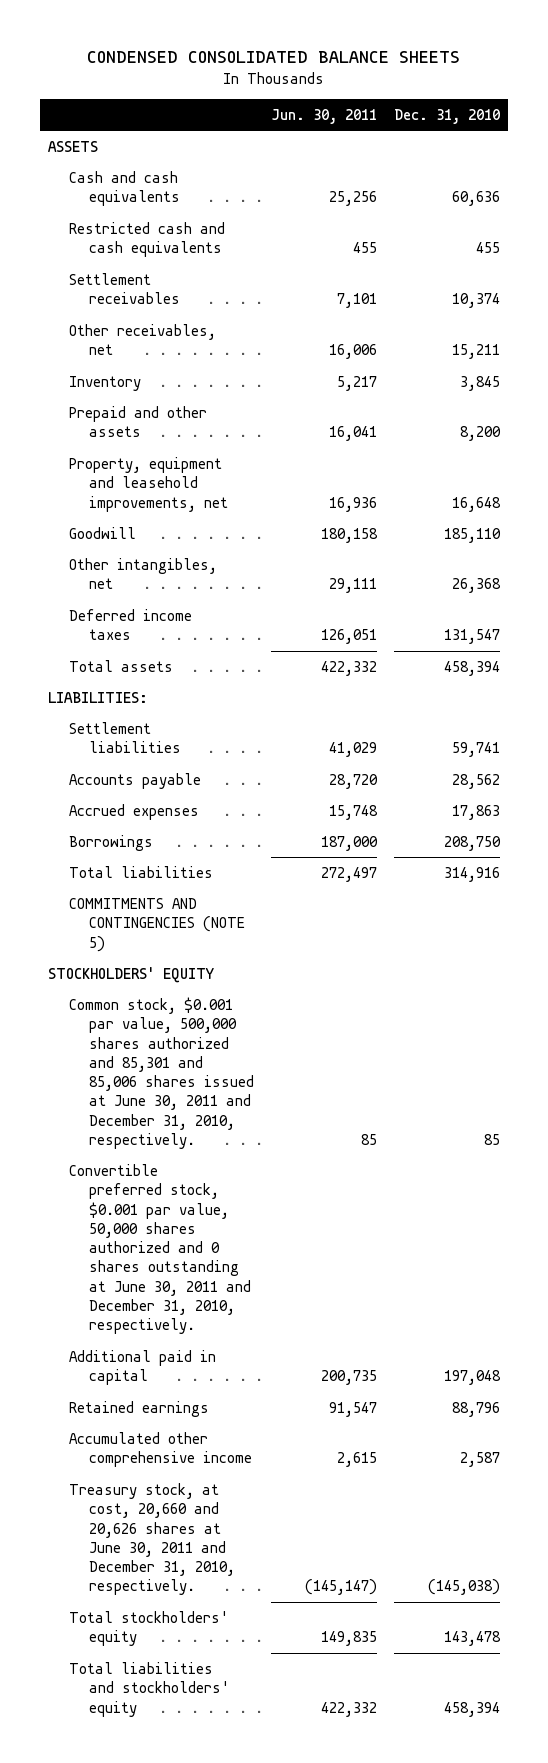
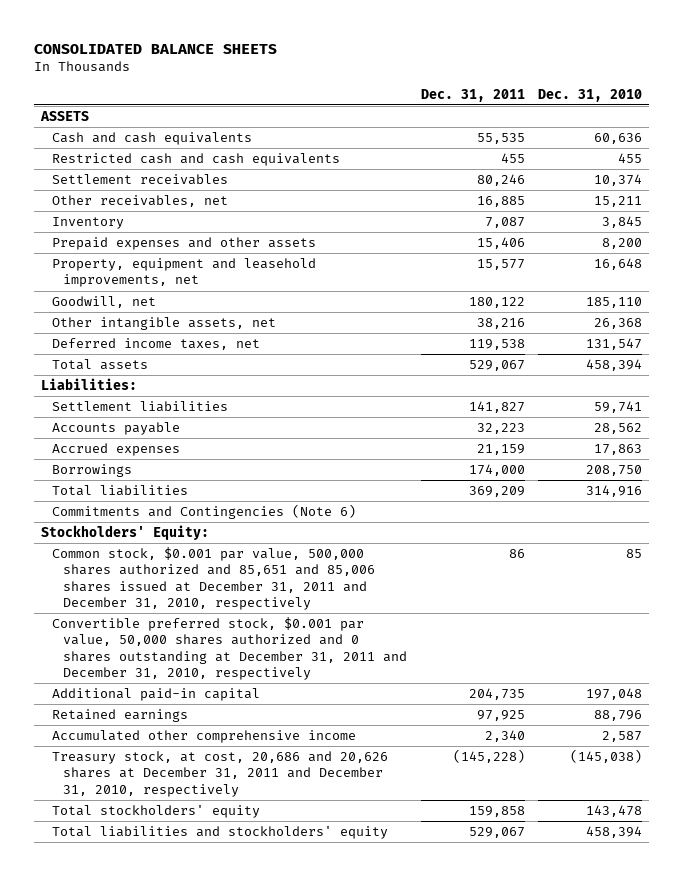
[86,51,460,64] CONDENSED CONSOLIDATED BALANCE SHEETS -> [33,43,277,54] CONSOLIDATED BALANCE SHEETS
[271,108,378,124] Jun. 30, 2011 -> none
none -> [420,88,525,102] Dec. 31, 2011
[68,405,207,438] Prepaid and other assets -> [51,237,316,251] Prepaid expenses and other assets
[68,526,136,539] Goodwill -> [51,296,156,309] Goodwill, net
[68,557,217,590] Other intangibles, net -> [51,317,276,331] Other intangible assets, net
[68,608,192,641] Deferred income taxes -> [51,338,260,351] Deferred income taxes, net
[48,691,149,703] LIABILITIES: -> [40,378,137,391] Liabilities:
[68,897,246,952] COMMITMENTS AND CONTINGENCIES (NOTE 5) -> [51,504,356,520] Commitments and Contingencies (Note 6)
[48,966,215,983] STOCKHOLDERS' EQUITY -> [40,525,209,541] Stockholders' Equity:
[68,996,255,1150] Common stock, $0.001 par value, 500,000 shares authorized and 85,301 and 85,006 shares issued at June 30, 2011 and December 31, 2010, respectively. -> [51,547,375,611] Common stock, $0.001 par value, 500,000 shares authorized and 85,651 and 85,006 shares issued at December 31, 2011 and December 31, 2010, respectively
[68,1163,252,1335] Convertible preferred stock, $0.001 par value, 50,000 shares authorized and 0 shares outstanding at June 30, 2011 and December 31, 2010, respectively. -> [51,617,407,681] Convertible preferred stock, $0.001 par value, 50,000 shares authorized and 0 shares outstanding at December 31, 2011 and December 31, 2010, respectively
[68,1349,216,1386] Additional paid in capital -> [51,688,260,702] Additional paid-in capital
[68,1482,236,1596] Treasury stock, at cost, 20,660 and 20,626 shares at June 30, 2011 and December 31, 2010, respectively. -> [51,751,388,797] Treasury stock, at cost, 20,686 and 20,626 shares at December 31, 2011 and December 31, 2010, respectively

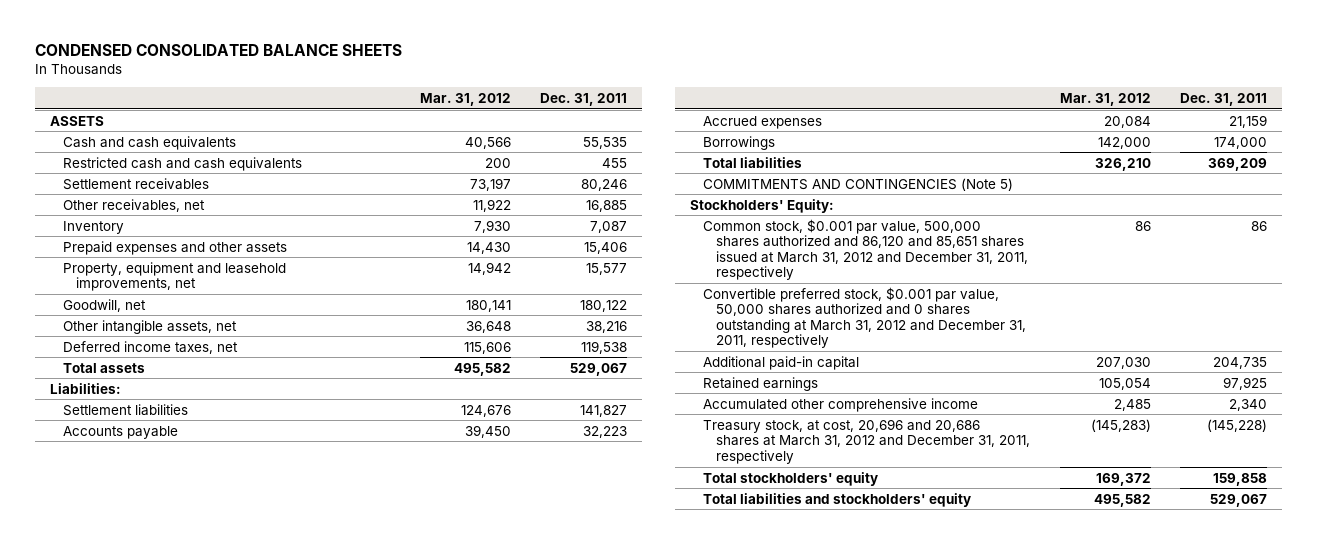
[33,43,277,54] CONSOLIDATED BALANCE SHEETS -> [35,43,403,56] CONDENSED CONSOLIDATED BALANCE SHEETS
[538,88,643,102] Dec. 31, 2010 -> none
none -> [419,92,511,106] Mar. 31, 2012
[51,504,356,520] Commitments and Contingencies (Note 6) -> [703,177,1014,191] COMMITMENTS AND CONTINGENCIES (Note 5)
[51,547,375,611] Common stock, $0.001 par value, 500,000 shares authorized and 85,651 and 85,006 shares issued at December 31, 2011 and December 31, 2010, respectively -> [703,218,1029,281] Common stock, $0.001 par value, 500,000 shares authorized and 86,120 and 85,651 shares issued at March 31, 2012 and December 31, 2011, respectively
[51,617,407,681] Convertible preferred stock, $0.001 par value, 50,000 shares authorized and 0 shares outstanding at December 31, 2011 and December 31, 2010, respectively -> [703,286,1027,349] Convertible preferred stock, $0.001 par value, 50,000 shares authorized and 0 shares outstanding at March 31, 2012 and December 31, 2011, respectively
[51,751,388,797] Treasury stock, at cost, 20,686 and 20,626 shares at December 31, 2011 and December 31, 2010, respectively -> [703,418,1031,464] Treasury stock, at cost, 20,696 and 20,686 shares at March 31, 2012 and December 31, 2011, respectively

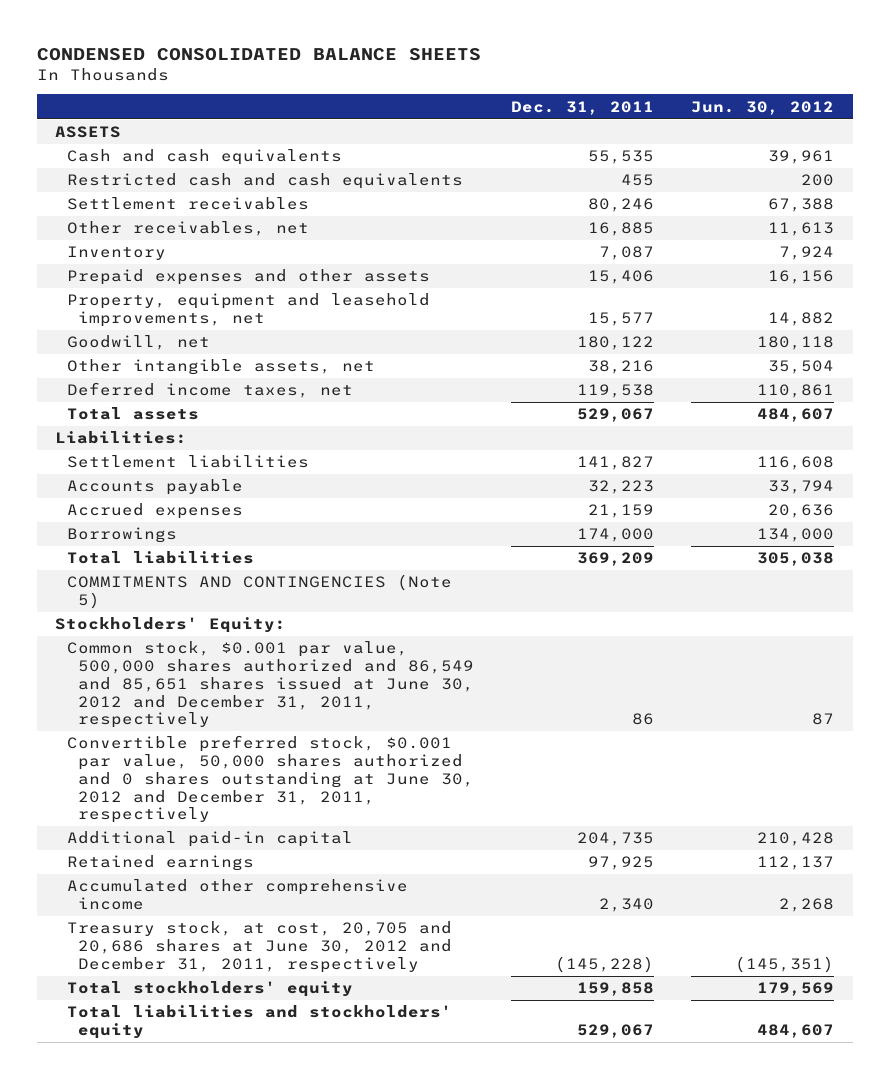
[419,92,511,106] Mar. 31, 2012 -> none
none -> [691,100,835,115] Jun. 30, 2012
[703,218,1029,281] Common stock, $0.001 par value, 500,000 shares authorized and 86,120 and 85,651 shares issued at March 31, 2012 and December 31, 2011, respectively -> [66,641,474,729] Common stock, $0.001 par value, 500,000 shares authorized and 86,549 and 85,651 shares issued at June 30, 2012 and December 31, 2011, respectively
[703,286,1027,349] Convertible preferred stock, $0.001 par value, 50,000 shares authorized and 0 shares outstanding at March 31, 2012 and December 31, 2011, respectively -> [66,735,474,824] Convertible preferred stock, $0.001 par value, 50,000 shares authorized and 0 shares outstanding at June 30, 2012 and December 31, 2011, respectively
[703,418,1031,464] Treasury stock, at cost, 20,696 and 20,686 shares at March 31, 2012 and December 31, 2011, respectively -> [66,921,452,973] Treasury stock, at cost, 20,705 and 20,686 shares at June 30, 2012 and December 31, 2011, respectively

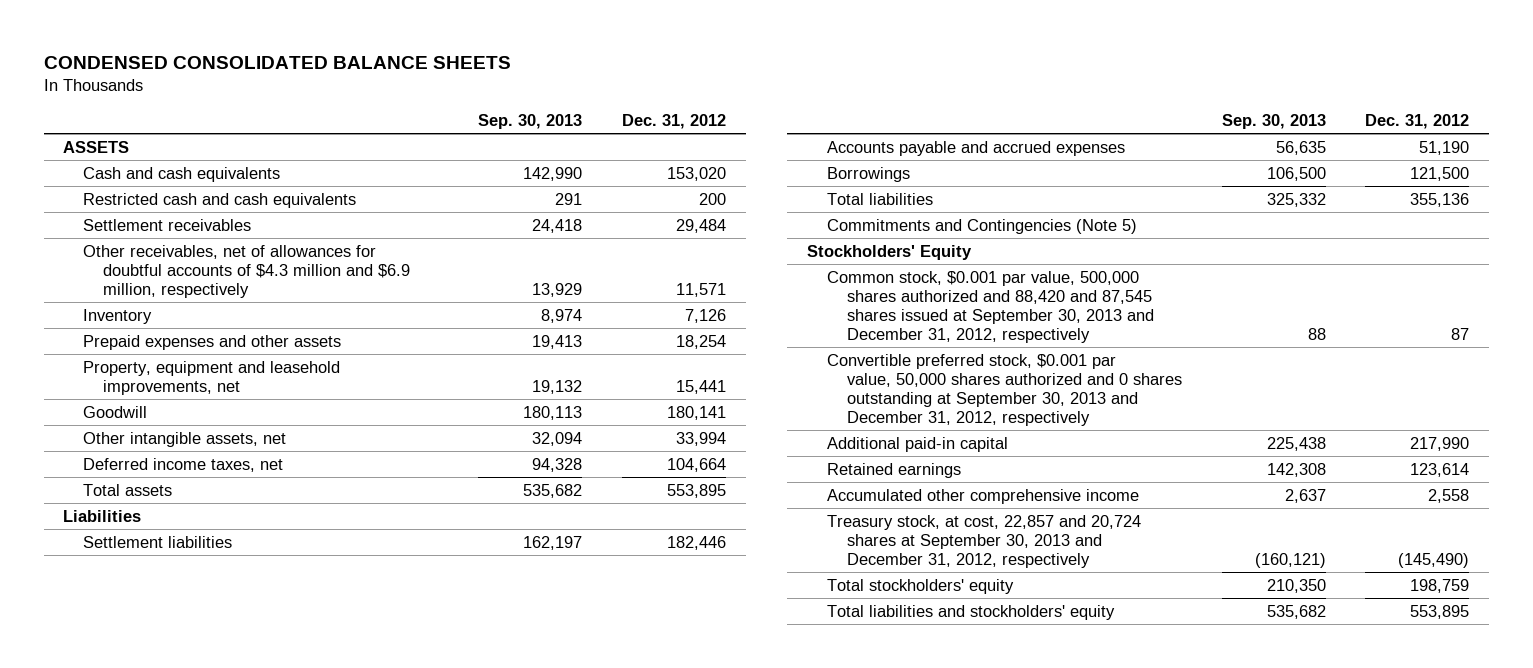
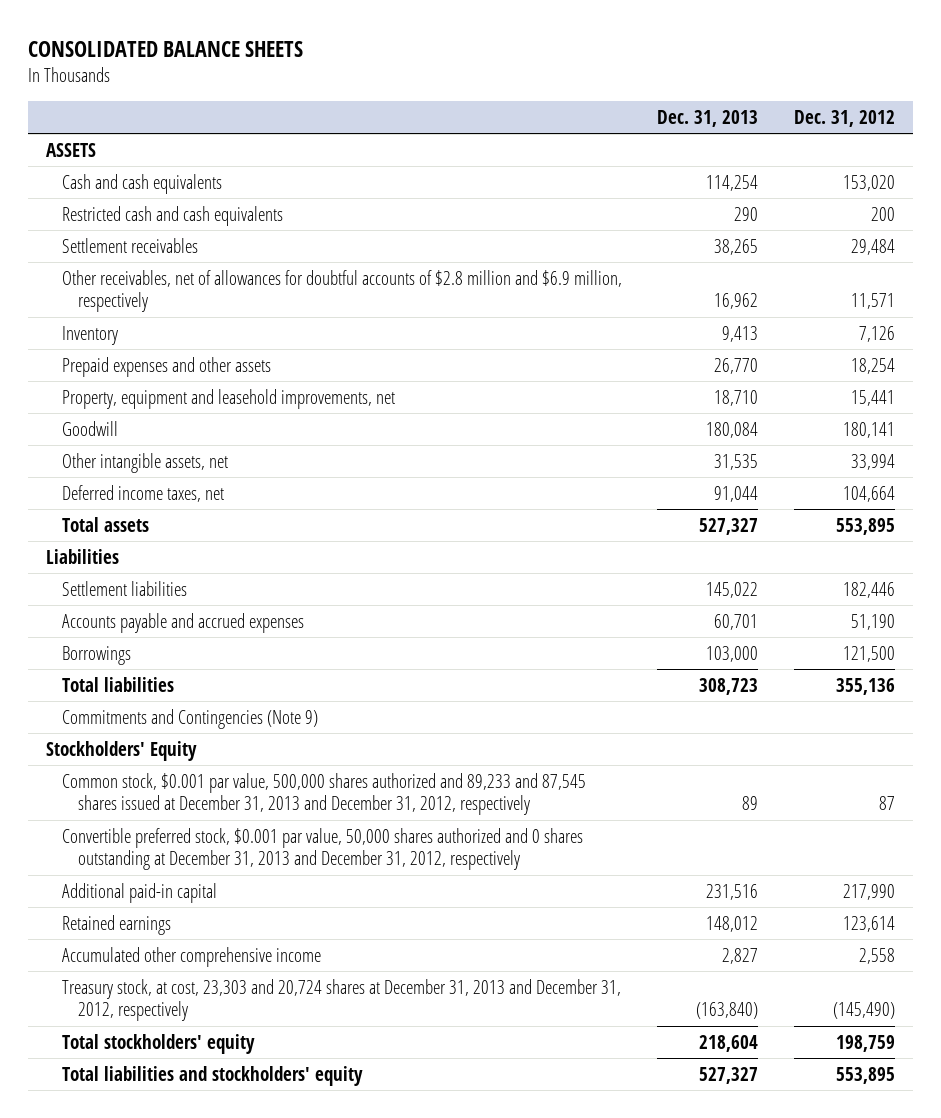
[43,55,511,69] CONDENSED CONSOLIDATED BALANCE SHEETS -> [28,41,304,58] CONSOLIDATED BALANCE SHEETS
[478,114,583,130] Sep. 30, 2013 -> none
none -> [657,109,759,127] Dec. 31, 2013
[83,244,411,298] Other receivables, net of allowances for doubtful accounts of $4.3 million and $6.9 million, respectively -> [62,269,623,313] Other receivables, net of allowances for doubtful accounts of $2.8 million and $6.9 million, respectively
[826,218,1137,234] Commitments and Contingencies (Note 5) -> [62,708,319,729] Commitments and Contingencies (Note 9)
[826,270,1154,343] Common stock, $0.001 par value, 500,000 shares authorized and 88,420 and 87,545 shares issued at September 30, 2013 and December 31, 2012, respectively -> [62,772,587,816] Common stock, $0.001 par value, 500,000 shares authorized and 89,233 and 87,545 shares issued at December 31, 2013 and December 31, 2012, respectively
[826,353,1182,426] Convertible preferred stock, $0.001 par value, 50,000 shares authorized and 0 shares outstanding at September 30, 2013 and December 31, 2012, respectively -> [62,827,584,871] Convertible preferred stock, $0.001 par value, 50,000 shares authorized and 0 shares outstanding at December 31, 2013 and December 31, 2012, respectively
[826,514,1141,568] Treasury stock, at cost, 22,857 and 20,724 shares at September 30, 2013 and December 31, 2012, respectively -> [62,978,622,1022] Treasury stock, at cost, 23,303 and 20,724 shares at December 31, 2013 and December 31, 2012, respectively

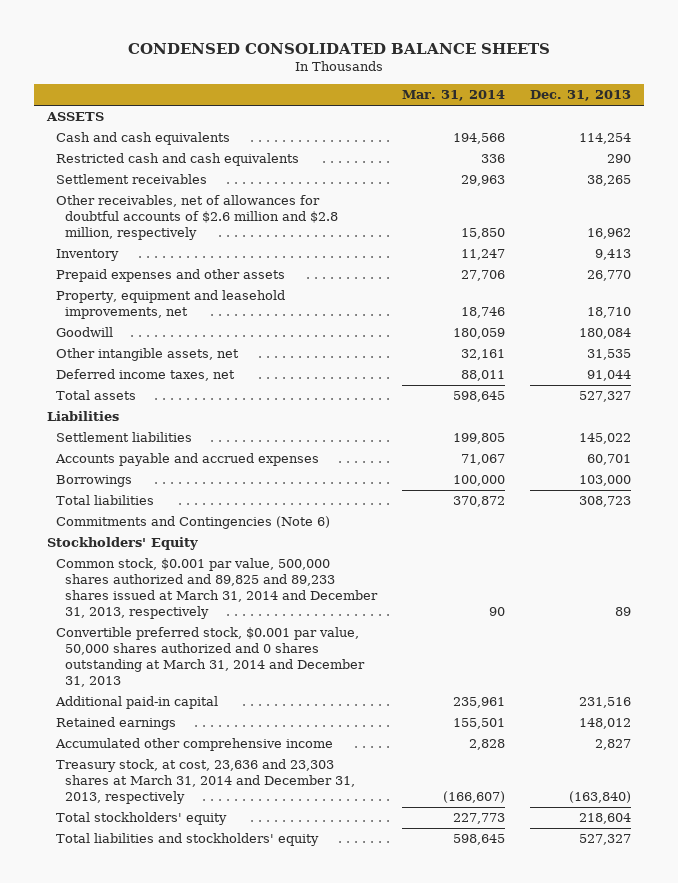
[28,41,304,58] CONSOLIDATED BALANCE SHEETS -> [128,43,551,55] CONDENSED CONSOLIDATED BALANCE SHEETS
[793,109,895,127] Dec. 31, 2012 -> none
none -> [402,90,506,102] Mar. 31, 2014
[62,269,623,313] Other receivables, net of allowances for doubtful accounts of $2.8 million and $6.9 million, respectively -> [55,195,339,241] Other receivables, net of allowances for doubtful accounts of $2.6 million and $2.8 million, respectively
[62,708,319,729] Commitments and Contingencies (Note 9) -> [55,516,330,530] Commitments and Contingencies (Note 6)
[62,772,587,816] Common stock, $0.001 par value, 500,000 shares authorized and 89,233 and 87,545 shares issued at December 31, 2013 and December 31, 2012, respectively -> [55,558,379,620] Common stock, $0.001 par value, 500,000 shares authorized and 89,825 and 89,233 shares issued at March 31, 2014 and December 31, 2013, respectively
[62,827,584,871] Convertible preferred stock, $0.001 par value, 50,000 shares authorized and 0 shares outstanding at December 31, 2013 and December 31, 2012, respectively -> [55,627,366,688] Convertible preferred stock, $0.001 par value, 50,000 shares authorized and 0 shares outstanding at March 31, 2014 and December 31, 2013
[62,978,622,1022] Treasury stock, at cost, 23,303 and 20,724 shares at December 31, 2013 and December 31, 2012, respectively -> [55,759,356,805] Treasury stock, at cost, 23,636 and 23,303 shares at March 31, 2014 and December 31, 2013, respectively

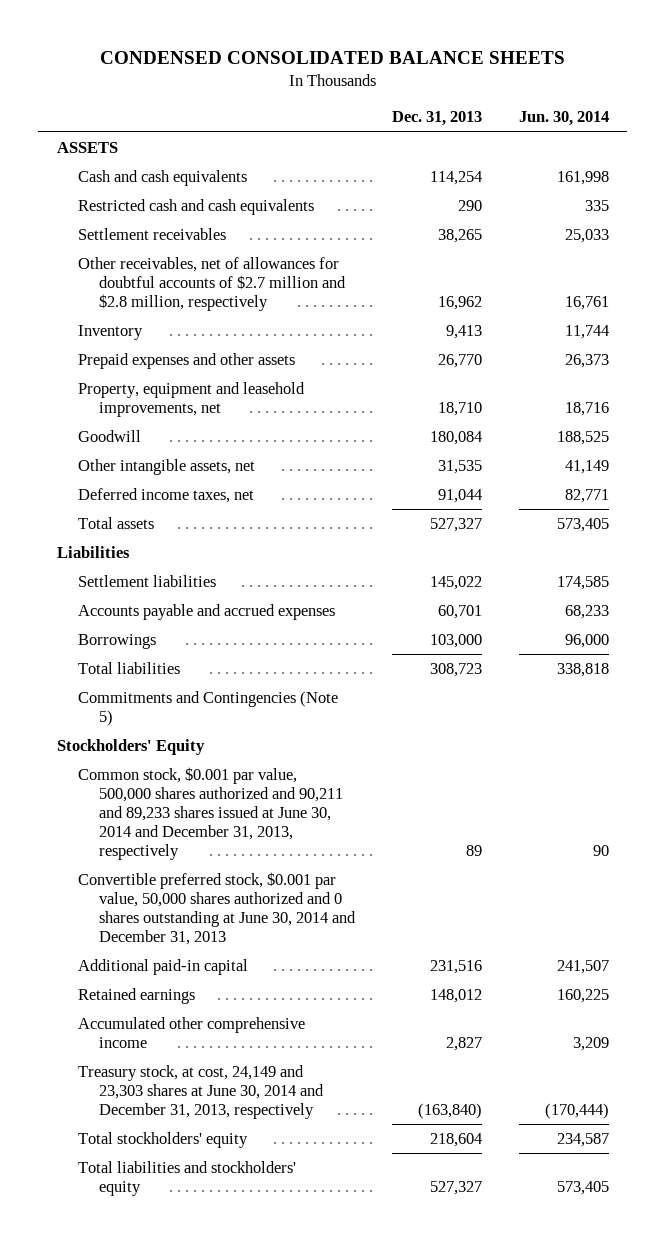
[402,90,506,102] Mar. 31, 2014 -> none
none -> [518,111,609,127] Jun. 30, 2014
[55,195,339,241] Other receivables, net of allowances for doubtful accounts of $2.6 million and $2.8 million, respectively -> [77,256,346,311] Other receivables, net of allowances for doubtful accounts of $2.7 million and $2.8 million, respectively
[55,516,330,530] Commitments and Contingencies (Note 6) -> [77,690,338,726] Commitments and Contingencies (Note 5)
[55,558,379,620] Common stock, $0.001 par value, 500,000 shares authorized and 89,825 and 89,233 shares issued at March 31, 2014 and December 31, 2013, respectively -> [77,766,343,860] Common stock, $0.001 par value, 500,000 shares authorized and 90,211 and 89,233 shares issued at June 30, 2014 and December 31, 2013, respectively
[55,627,366,688] Convertible preferred stock, $0.001 par value, 50,000 shares authorized and 0 shares outstanding at March 31, 2014 and December 31, 2013 -> [77,871,356,945] Convertible preferred stock, $0.001 par value, 50,000 shares authorized and 0 shares outstanding at June 30, 2014 and December 31, 2013
[55,759,356,805] Treasury stock, at cost, 23,636 and 23,303 shares at March 31, 2014 and December 31, 2013, respectively -> [77,1064,324,1119] Treasury stock, at cost, 24,149 and 23,303 shares at June 30, 2014 and December 31, 2013, respectively

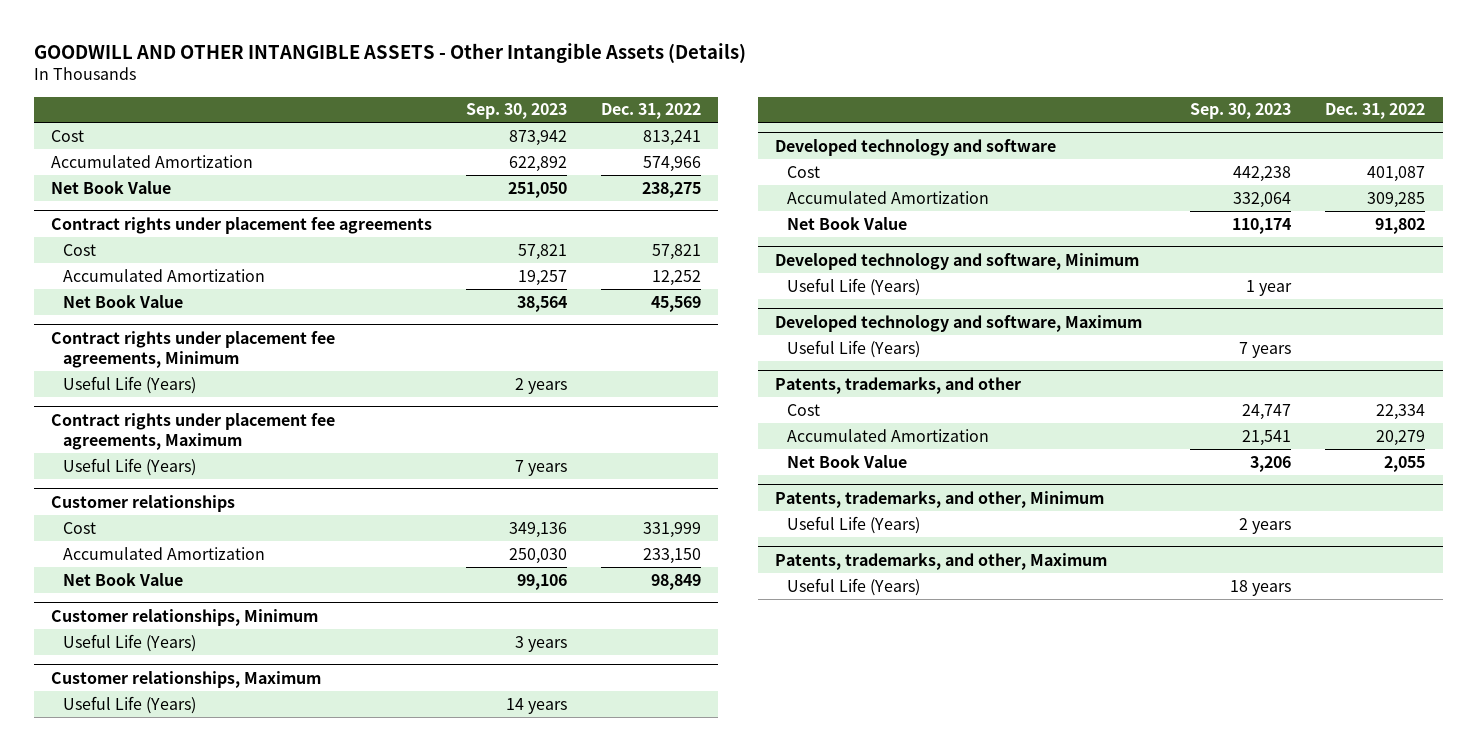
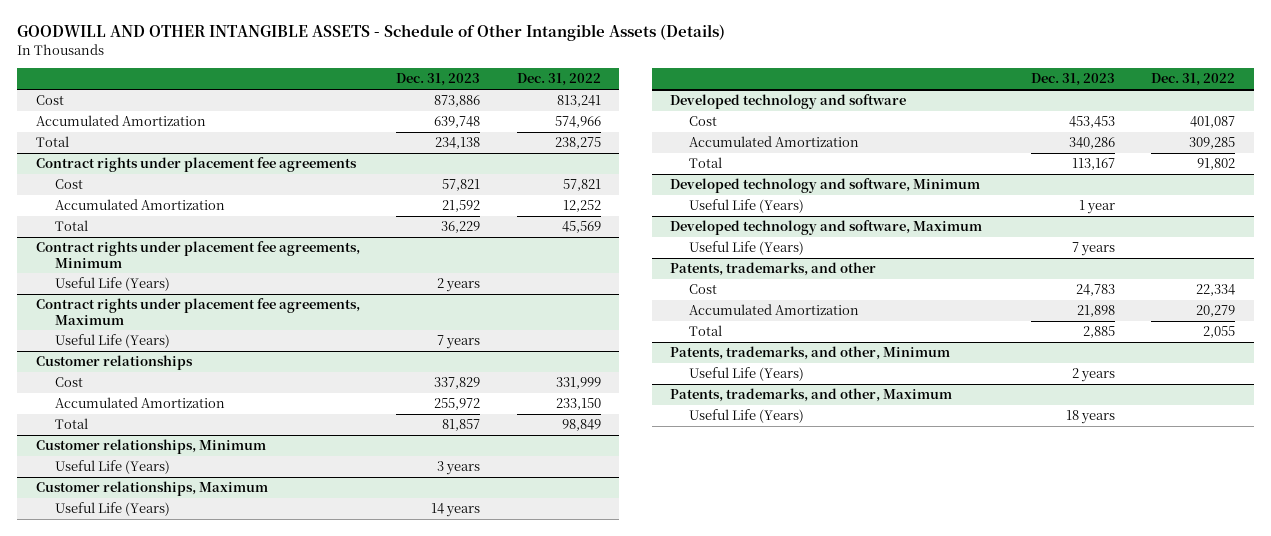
[33,42,746,63] GOODWILL AND OTHER INTANGIBLE ASSETS - Other Intangible Assets (Details) -> [17,24,726,42] GOODWILL AND OTHER INTANGIBLE ASSETS - Schedule of Other Intangible Assets (Details)
[465,103,567,120] Sep. 30, 2023 -> none
none -> [396,73,481,87] Dec. 31, 2023
[50,180,171,194] Net Book Value -> [35,136,69,148] Total
[62,294,183,308] Net Book Value -> [54,220,88,232] Total
[62,572,183,586] Net Book Value -> [54,418,88,430] Total
[787,216,908,230] Net Book Value -> [689,157,723,169] Total
[787,454,908,468] Net Book Value -> [689,325,723,337] Total

